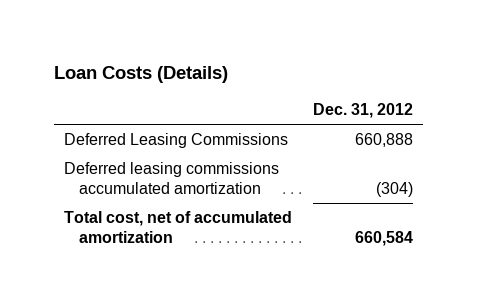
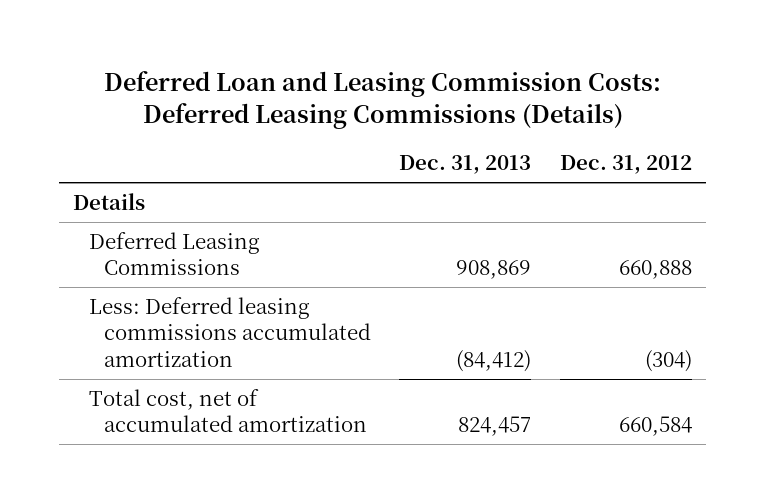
[53,66,228,84] Loan Costs (Details) -> [103,71,661,129] Deferred Loan and Leasing Commission Costs: Deferred Leasing Commissions (Details)
none -> [399,155,532,175] Dec. 31, 2013
none -> [73,192,146,210] Details
[64,162,280,194] Deferred leasing commissions accumulated amortization -> [88,296,372,367] Less: Deferred leasing commissions accumulated amortization

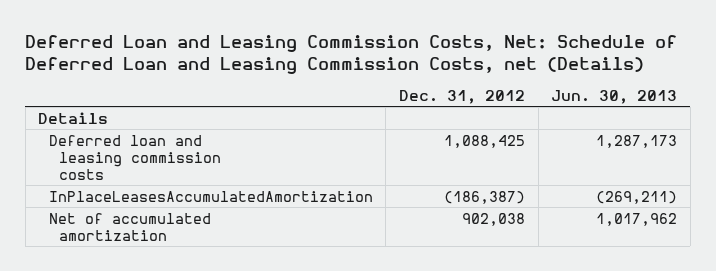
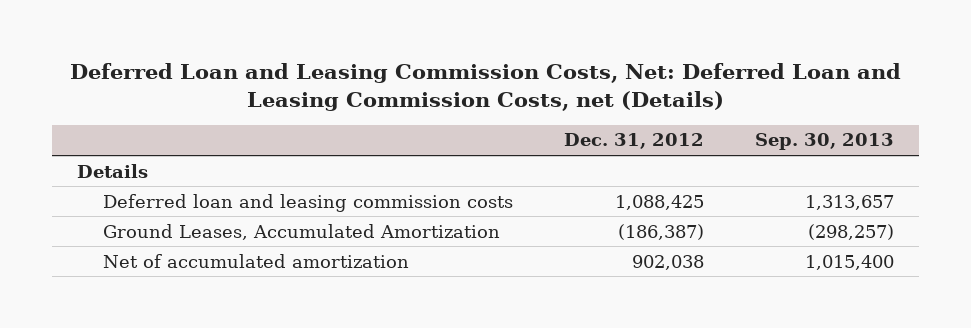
[25,34,678,74] Deferred Loan and Leasing Commission Costs, Net: Schedule of Deferred Loan and Leasing Commission Costs, net (Details) -> [69,63,901,111] Deferred Loan and Leasing Commission Costs, Net: Deferred Loan and Leasing Commission Costs, net (Details)
[551,89,678,104] Jun. 30, 2013 -> none
none -> [755,133,895,151] Sep. 30, 2013
[48,190,373,202] InPlaceLeasesAccumulatedAmortization -> [103,223,501,240] Ground Leases, Accumulated Amortization

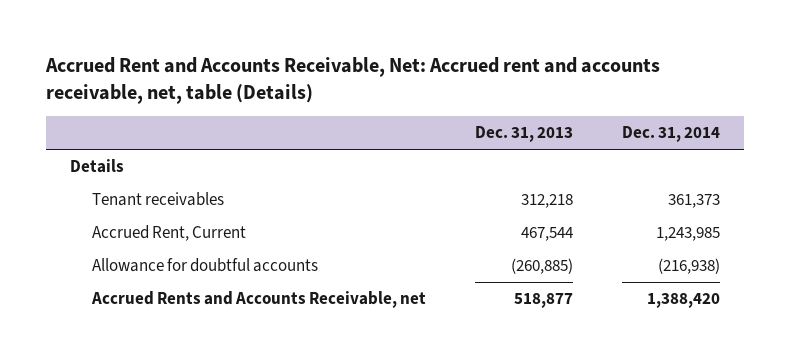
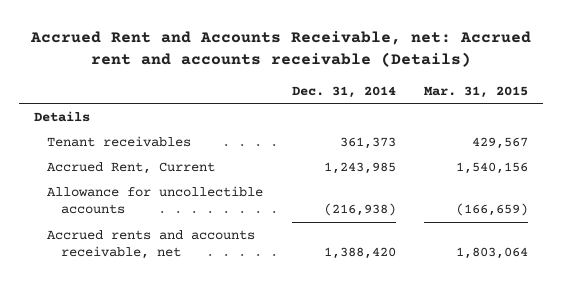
[44,57,660,105] Accrued Rent and Accounts Receivable, Net: Accrued rent and accounts receivable, net, table (Details) -> [30,30,532,67] Accrued Rent and Accounts Receivable, net: Accrued rent and accounts receivable (Details)
[474,126,573,143] Dec. 31, 2013 -> none
none -> [424,85,529,98] Mar. 31, 2015
[91,258,318,273] Allowance for doubtful accounts -> [47,185,264,215] Allowance for uncollectible accounts
[90,291,426,309] Accrued Rents and Accounts Receivable, net -> [47,229,256,260] Accrued rents and accounts receivable, net

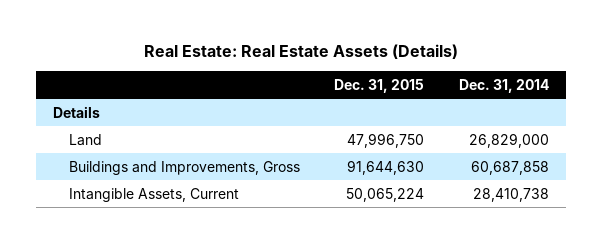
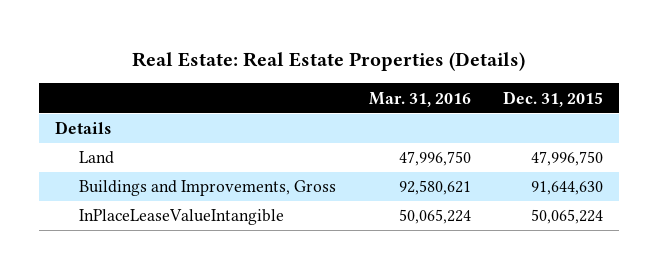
[143,44,458,60] Real Estate: Real Estate Assets (Details) -> [132,51,526,71] Real Estate: Real Estate Properties (Details)
[458,78,549,93] Dec. 31, 2014 -> none
none -> [368,91,471,107] Mar. 31, 2016
[68,187,239,202] Intangible Assets, Current -> [78,209,284,226] InPlaceLeaseValueIntangible

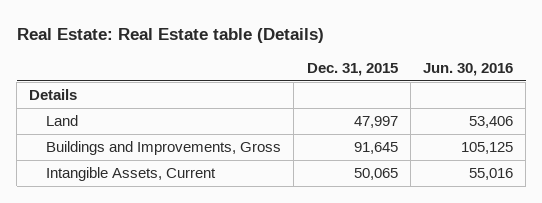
[132,51,526,71] Real Estate: Real Estate Properties (Details) -> [16,27,324,43] Real Estate: Real Estate table (Details)
[368,91,471,107] Mar. 31, 2016 -> none
none -> [423,62,514,76] Jun. 30, 2016
[78,209,284,226] InPlaceLeaseValueIntangible -> none
[531,151,604,167] 47,996,750 -> [353,116,398,129] 47,997
[531,181,604,196] 91,644,630 -> [353,142,398,155] 91,645
none -> [46,167,217,182] Intangible Assets, Current

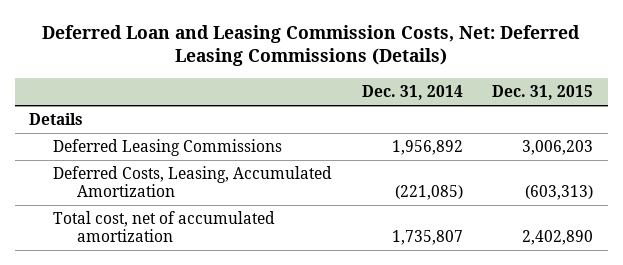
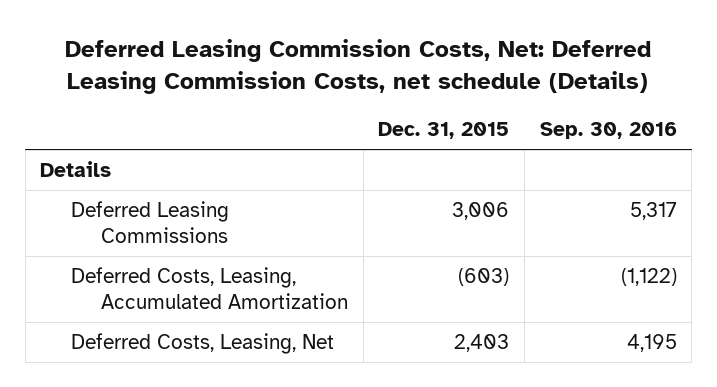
[42,24,581,67] Deferred Loan and Leasing Commission Costs, Net: Deferred Leasing Commissions (Details) -> [65,39,652,94] Deferred Leasing Commission Costs, Net: Deferred Leasing Commission Costs, net schedule (Details)
[361,84,463,100] Dec. 31, 2014 -> none
none -> [539,122,677,140] Sep. 30, 2016
[53,211,276,243] Total cost, net of accumulated amortization -> none
[522,140,594,156] 3,006,203 -> [452,201,510,220] 3,006
[525,185,594,201] (603,313) -> [458,267,510,286] (603)
none -> [70,332,334,354] Deferred Costs, Leasing, Net

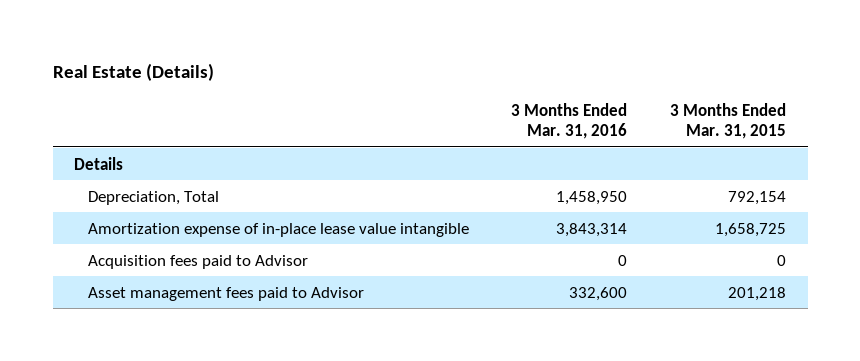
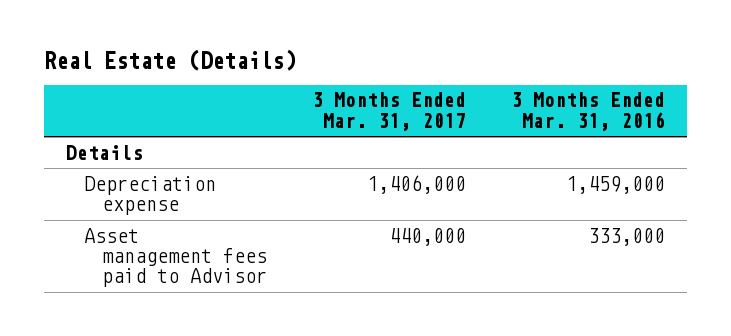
[670,103,787,140] 3 Months Ended Mar. 31, 2015 -> none
none -> [311,92,466,131] 3 Months Ended Mar. 31, 2017
[87,222,469,237] Amortization expense of in-place lease value intangible -> none
[87,254,308,269] Acquisition fees paid to Advisor -> none
[87,190,219,205] Depreciation, Total -> [83,175,216,216] Depreciation expense
[556,190,628,205] 1,458,950 -> [565,175,665,194] 1,459,000
[569,286,628,301] 332,600 -> [587,227,665,246] 333,000

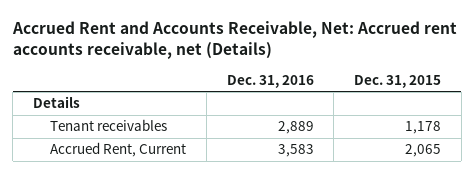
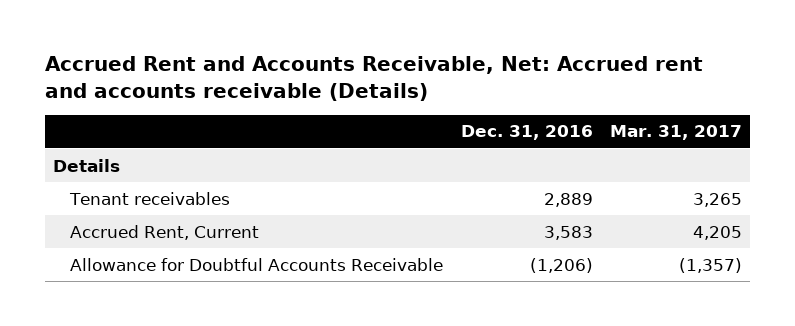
[11,20,457,59] Accrued Rent and Accounts Receivable, Net: Accrued rent accounts receivable, net (Details) -> [44,56,703,101] Accrued Rent and Accounts Receivable, Net: Accrued rent and accounts receivable (Details)
[354,74,442,88] Dec. 31, 2015 -> none
none -> [609,125,742,141] Mar. 31, 2017
none -> [70,257,444,271] Allowance for Doubtful Accounts Receivable

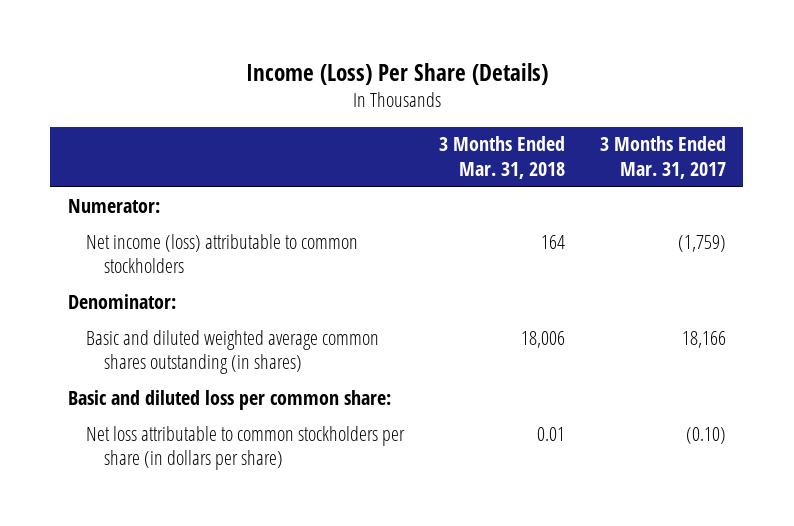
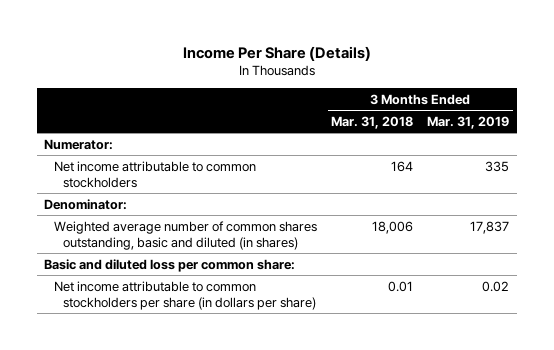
[245,62,548,85] Income (Loss) Per Share (Details) -> [182,45,371,61] Income Per Share (Details)
[599,136,726,179] 3 Months Ended Mar. 31, 2017 -> none
none -> [427,115,510,129] Mar. 31, 2019
[85,233,358,274] Net income (loss) attributable to common stockholders -> [53,160,256,189] Net income attributable to common stockholders
[85,329,379,375] Basic and diluted weighted average common shares outstanding (in shares) -> [53,220,317,251] Weighted average number of common shares outstanding, basic and diluted (in shares)
[85,425,405,471] Net loss attributable to common stockholders per share (in dollars per share) -> [53,280,317,311] Net income attributable to common stockholders per share (in dollars per share)

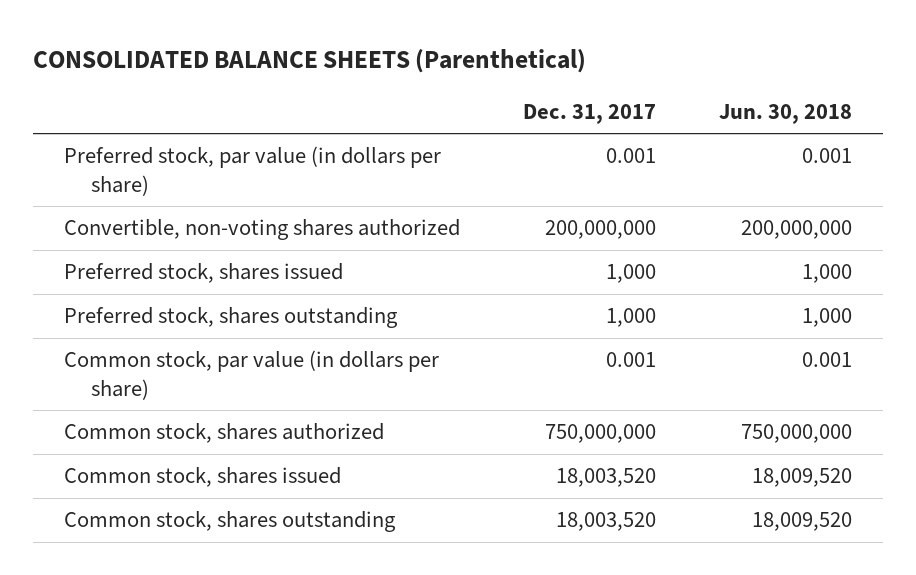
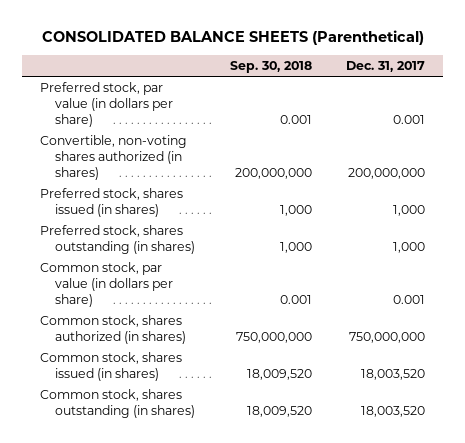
[718,104,852,125] Jun. 30, 2018 -> none
none -> [229,61,312,74] Sep. 30, 2018
[64,219,461,241] Convertible, non-voting shares authorized -> [39,135,187,181] Convertible, non-voting shares authorized (in shares)
[64,263,344,284] Preferred stock, shares issued -> [39,188,183,218] Preferred stock, shares issued (in shares)
[64,307,399,329] Preferred stock, shares outstanding -> [39,225,196,255] Preferred stock, shares outstanding (in shares)
[64,423,385,444] Common stock, shares authorized -> [39,315,187,345] Common stock, shares authorized (in shares)
[64,467,342,488] Common stock, shares issued -> [39,352,182,382] Common stock, shares issued (in shares)
[64,511,397,533] Common stock, shares outstanding -> [39,389,196,419] Common stock, shares outstanding (in shares)

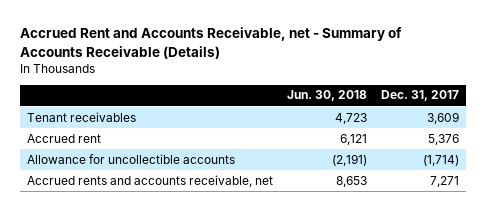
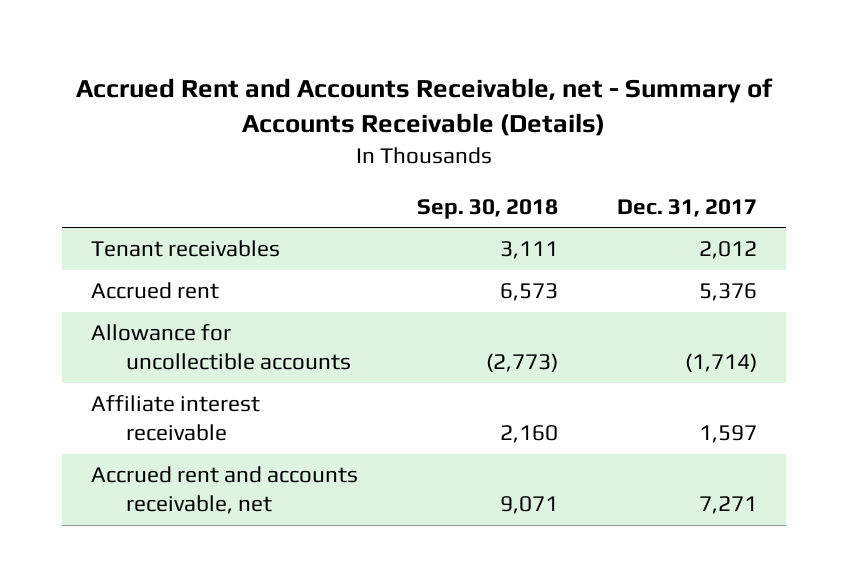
[286,90,367,102] Jun. 30, 2018 -> none
none -> [416,198,558,219] Sep. 30, 2018
[427,111,460,124] 3,609 -> [698,241,757,260] 2,012
none -> [91,395,261,441] Affiliate interest receivable
[26,174,273,187] Accrued rents and accounts receivable, net -> [91,466,359,514] Accrued rent and accounts receivable, net

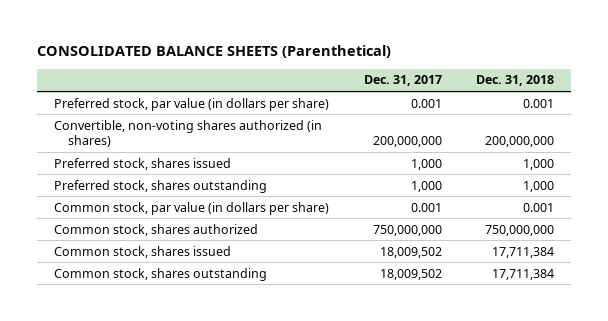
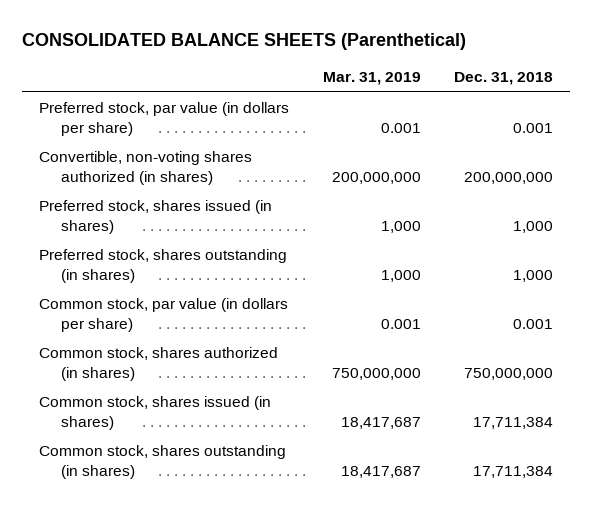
[363,75,442,87] Dec. 31, 2017 -> none
none -> [322,72,421,86] Mar. 31, 2019
[54,157,232,170] Preferred stock, shares issued -> [38,200,272,234] Preferred stock, shares issued (in shares)
[54,179,268,193] Preferred stock, shares outstanding -> [38,249,287,283] Preferred stock, shares outstanding (in shares)
[54,223,259,236] Common stock, shares authorized -> [38,347,278,381] Common stock, shares authorized (in shares)
[54,245,232,258] Common stock, shares issued -> [38,396,271,430] Common stock, shares issued (in shares)
[54,267,268,281] Common stock, shares outstanding -> [38,445,286,479] Common stock, shares outstanding (in shares)

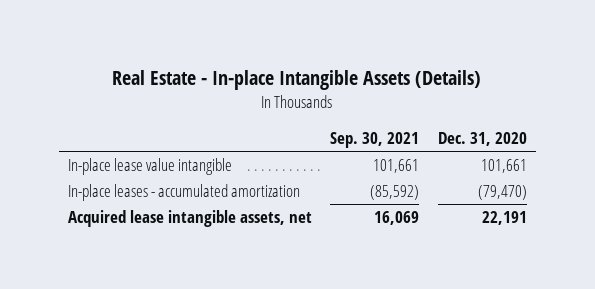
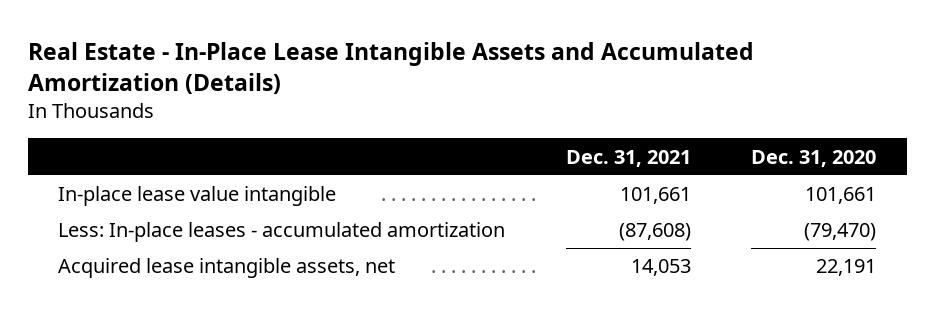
[112,70,482,91] Real Estate - In-place Intangible Assets (Details) -> [28,41,755,94] Real Estate - In-Place Lease Intangible Assets and Accumulated Amortization (Details)
[330,132,420,149] Sep. 30, 2021 -> none
none -> [565,149,691,167] Dec. 31, 2021
[67,184,300,202] In-place leases - accumulated amortization -> [58,222,506,243] Less: In-place leases - accumulated amortization

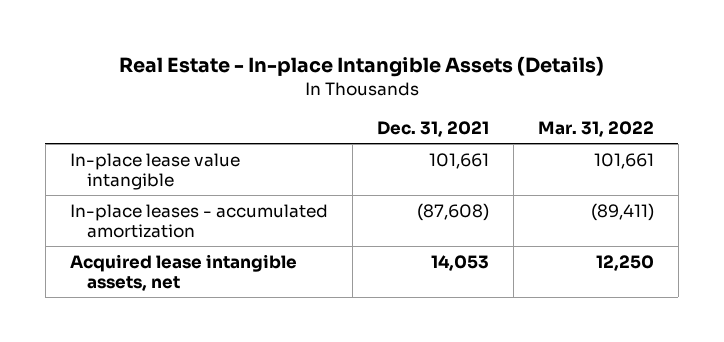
[28,41,755,94] Real Estate - In-Place Lease Intangible Assets and Accumulated Amortization (Details) -> [118,55,604,77] Real Estate - In-place Intangible Assets (Details)
[751,149,877,167] Dec. 31, 2020 -> none
none -> [537,120,654,137] Mar. 31, 2022
[58,222,506,243] Less: In-place leases - accumulated amortization -> [69,204,328,238] In-place leases - accumulated amortization

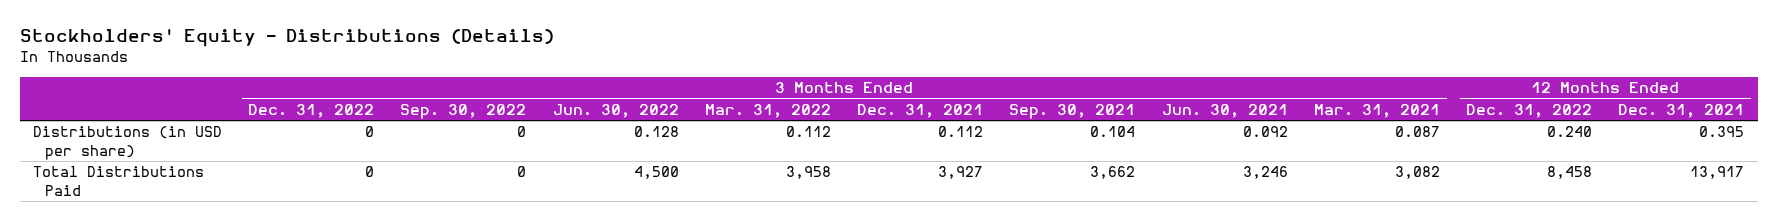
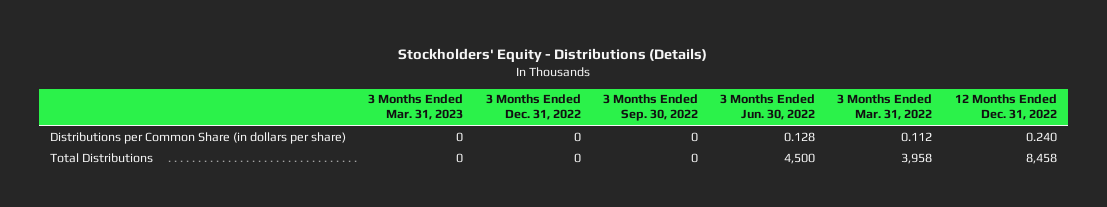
[857,103,984,118] Dec. 31, 2021 -> none
[1009,103,1136,119] Sep. 30, 2021 -> none
[1161,103,1288,118] Jun. 30, 2021 -> none
[1313,103,1440,118] Mar. 31, 2021 -> none
[1618,103,1745,118] Dec. 31, 2021 -> none
none -> [368,94,464,121] 3 Months Ended Mar. 31, 2023
[32,126,222,160] Distributions (in USD per share) -> [50,131,347,144] Distributions per Common Share (in dollars per share)
[32,166,204,196] Total Distributions Paid -> [50,152,154,163] Total Distributions

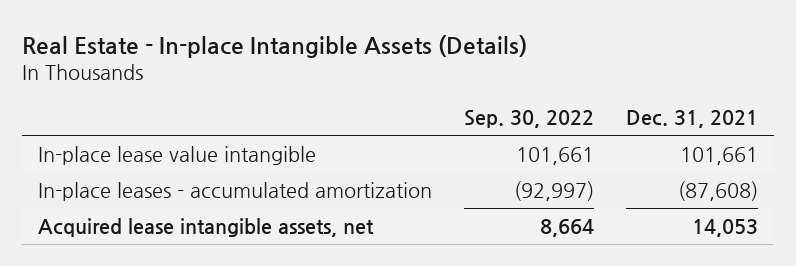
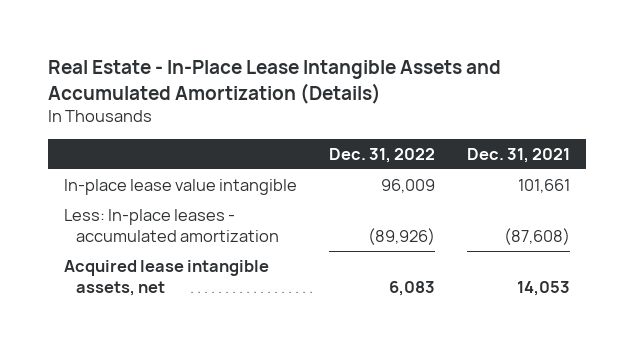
[21,34,527,58] Real Estate - In-place Intangible Assets (Details) -> [48,60,502,104] Real Estate - In-Place Lease Intangible Assets and Accumulated Amortization (Details)
[463,110,594,129] Sep. 30, 2022 -> none
none -> [328,148,435,164] Dec. 31, 2022
[37,182,432,202] In-place leases - accumulated amortization -> [64,208,279,242] Less: In-place leases - accumulated amortization

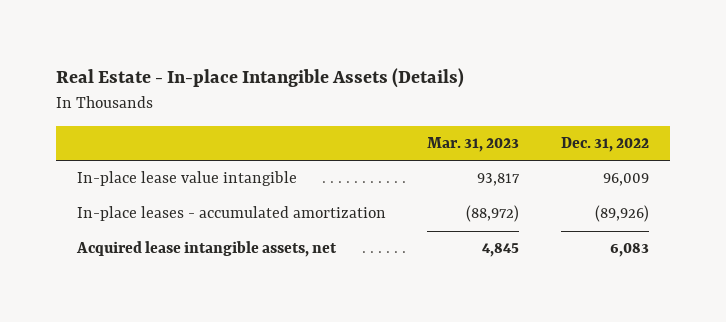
[48,60,502,104] Real Estate - In-Place Lease Intangible Assets and Accumulated Amortization (Details) -> [55,68,464,89] Real Estate - In-place Intangible Assets (Details)
[466,148,570,164] Dec. 31, 2021 -> none
none -> [427,137,520,153] Mar. 31, 2023
[64,208,279,242] Less: In-place leases - accumulated amortization -> [76,206,386,222] In-place leases - accumulated amortization

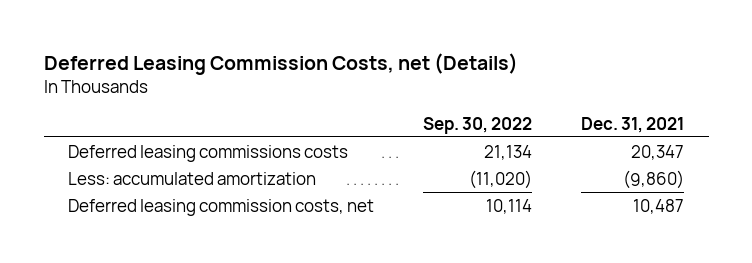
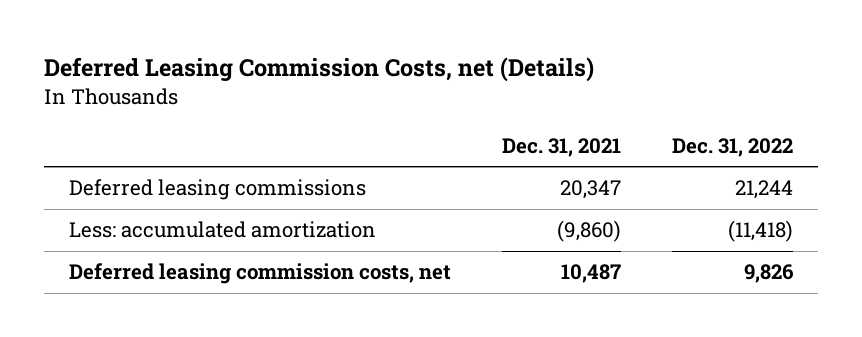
[423,116,533,134] Sep. 30, 2022 -> none
none -> [671,137,793,157] Dec. 31, 2022
[68,144,349,162] Deferred leasing commissions costs -> [69,179,367,201] Deferred leasing commissions

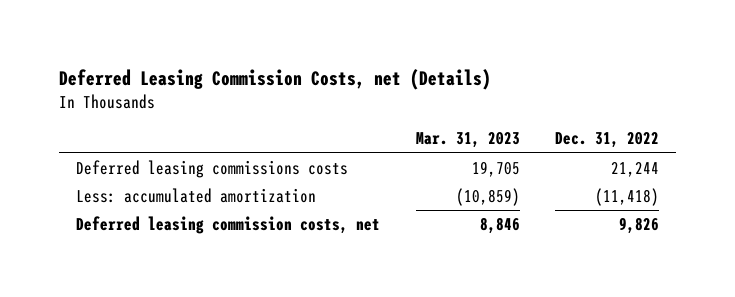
[501,137,621,157] Dec. 31, 2021 -> none
none -> [415,132,520,149] Mar. 31, 2023
[69,179,367,201] Deferred leasing commissions -> [76,159,349,178] Deferred leasing commissions costs

